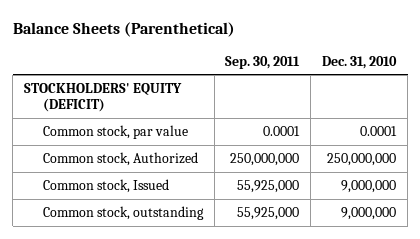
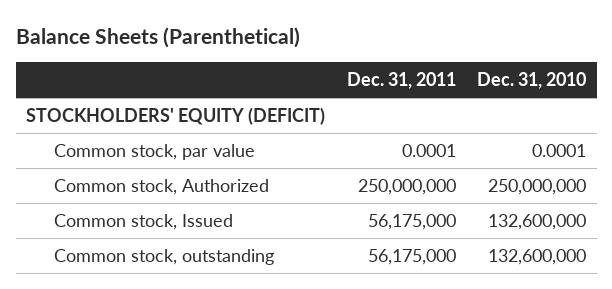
[225,55,301,69] Sep. 30, 2011 -> none
none -> [346,72,456,90] Dec. 31, 2011
[341,179,397,193] 9,000,000 -> [487,214,586,231] 132,600,000
[341,206,397,220] 9,000,000 -> [487,249,586,266] 132,600,000

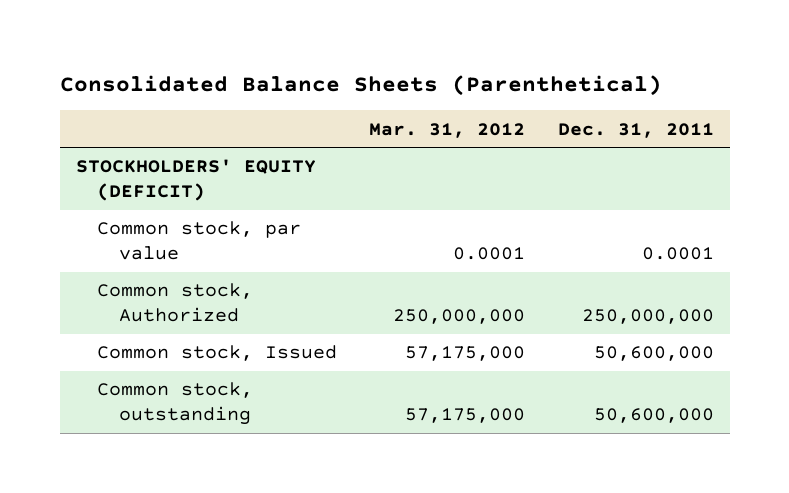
[15,26,300,48] Balance Sheets (Parenthetical) -> [59,74,662,96] Consolidated Balance Sheets (Parenthetical)
[476,72,586,90] Dec. 31, 2010 -> none
none -> [369,122,526,138] Mar. 31, 2012
[367,214,456,231] 56,175,000 -> [593,346,714,362] 50,600,000
[367,249,456,266] 56,175,000 -> [593,408,714,424] 50,600,000

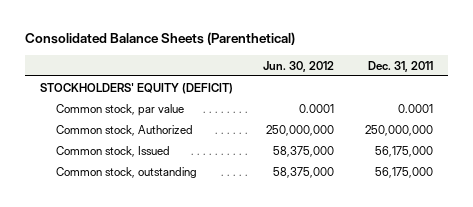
[369,122,526,138] Mar. 31, 2012 -> none
none -> [263,60,335,72] Jun. 30, 2012
[593,346,714,362] 50,600,000 -> [374,145,433,157] 56,175,000
[593,408,714,424] 50,600,000 -> [374,166,433,178] 56,175,000

